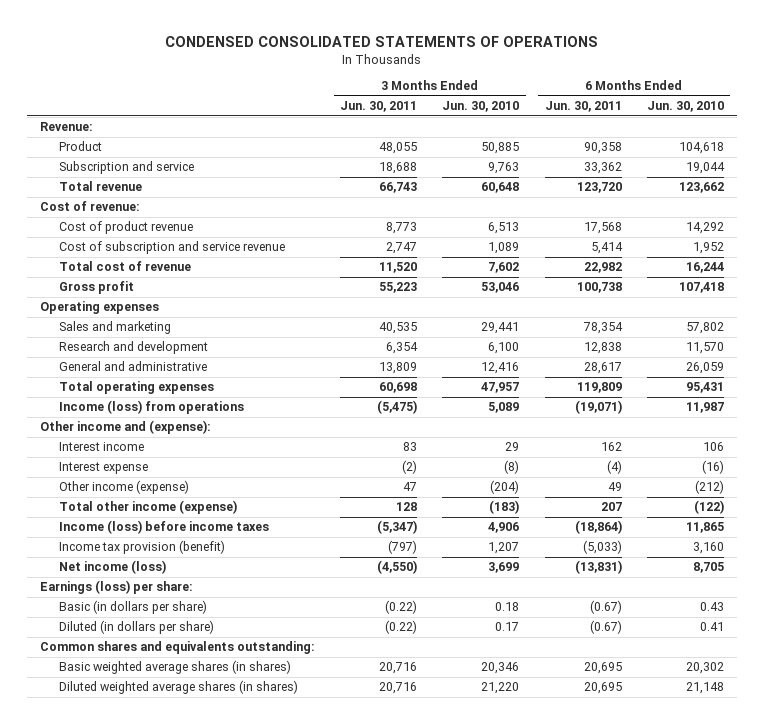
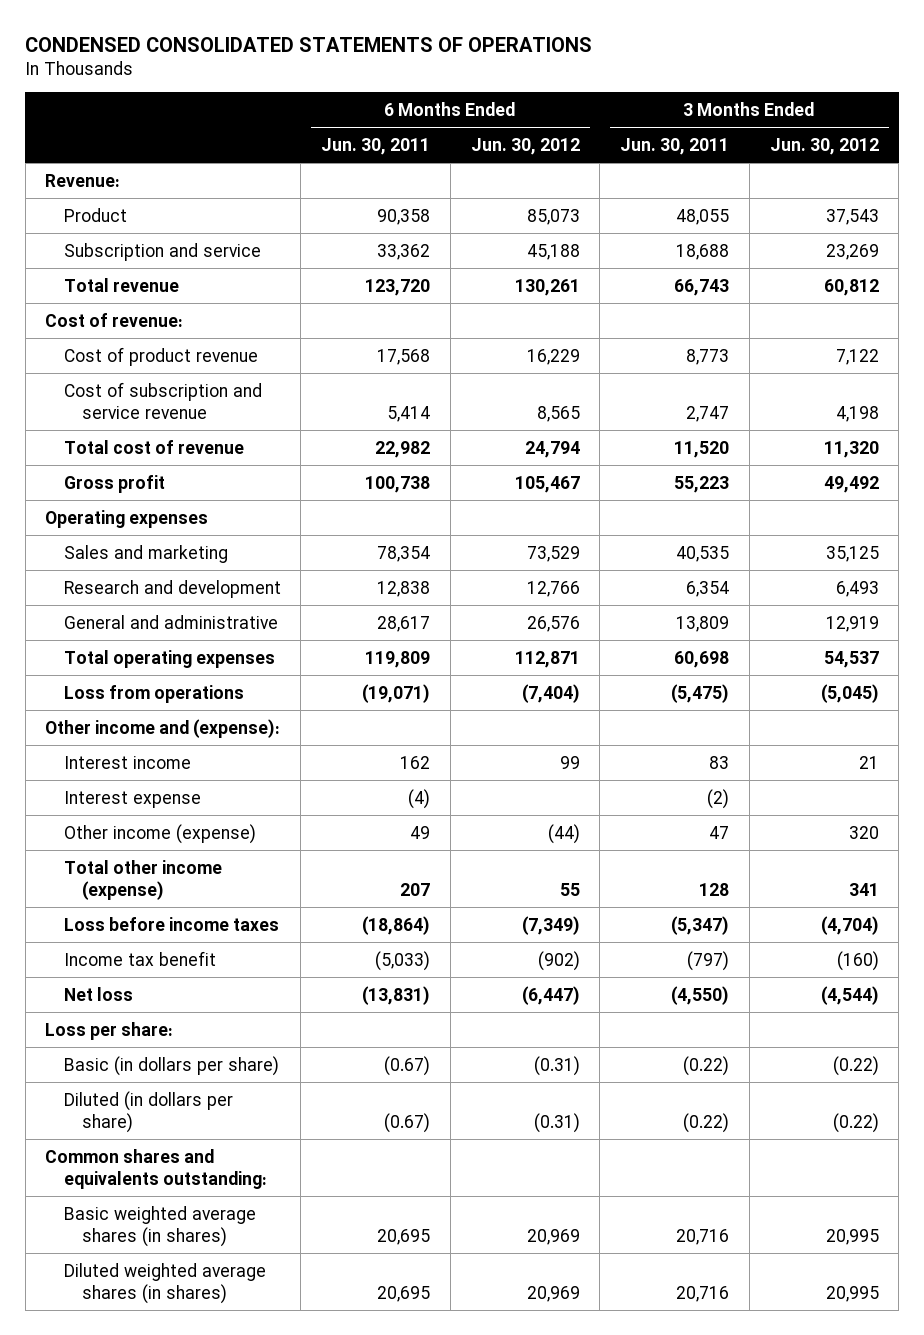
[442,101,520,113] Jun. 30, 2010 -> none
[647,101,725,113] Jun. 30, 2010 -> none
none -> [470,137,580,155] Jun. 30, 2012
none -> [769,137,879,155] Jun. 30, 2012
[59,400,245,415] Income (loss) from operations -> [63,684,244,703] Loss from operations
[59,520,270,535] Income (loss) before income taxes -> [63,916,279,931] Loss before income taxes
[59,540,226,555] Income tax provision (benefit) -> [63,950,216,966] Income tax benefit
[59,560,167,575] Net income (loss) -> [63,986,133,1001] Net loss
[39,580,193,595] Earnings (loss) per share: -> [45,1021,174,1040] Loss per share:

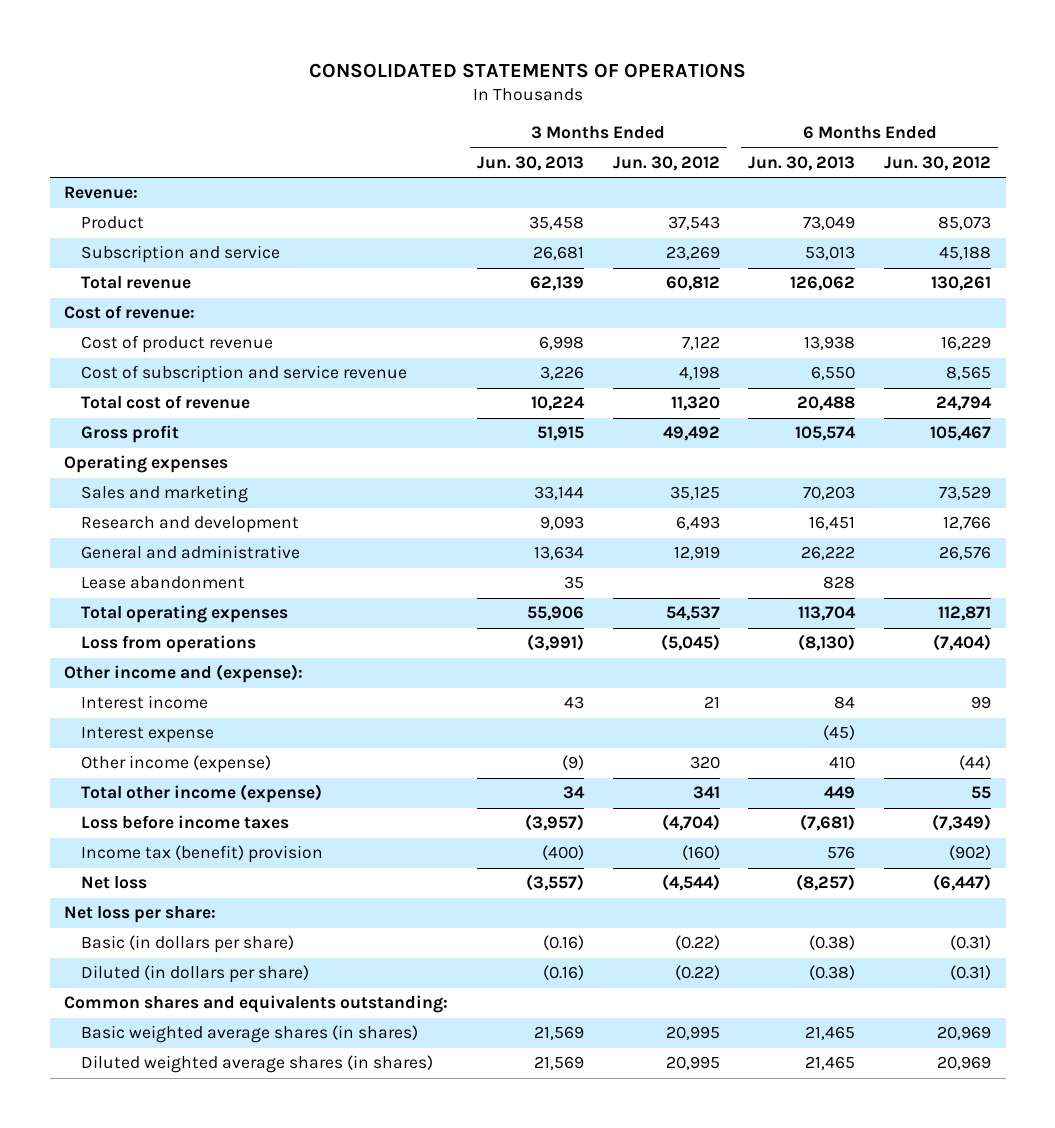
[25,36,593,52] CONDENSED CONSOLIDATED STATEMENTS OF OPERATIONS -> [308,62,746,78] CONSOLIDATED STATEMENTS OF OPERATIONS
[321,137,431,155] Jun. 30, 2011 -> none
[620,137,730,155] Jun. 30, 2011 -> none
none -> [476,155,584,171] Jun. 30, 2013
none -> [748,155,856,171] Jun. 30, 2013
none -> [80,576,245,590] Lease abandonment
[63,950,216,966] Income tax benefit -> [80,845,323,864] Income tax (benefit) provision
[45,1021,174,1040] Loss per share: -> [64,906,217,924] Net loss per share:

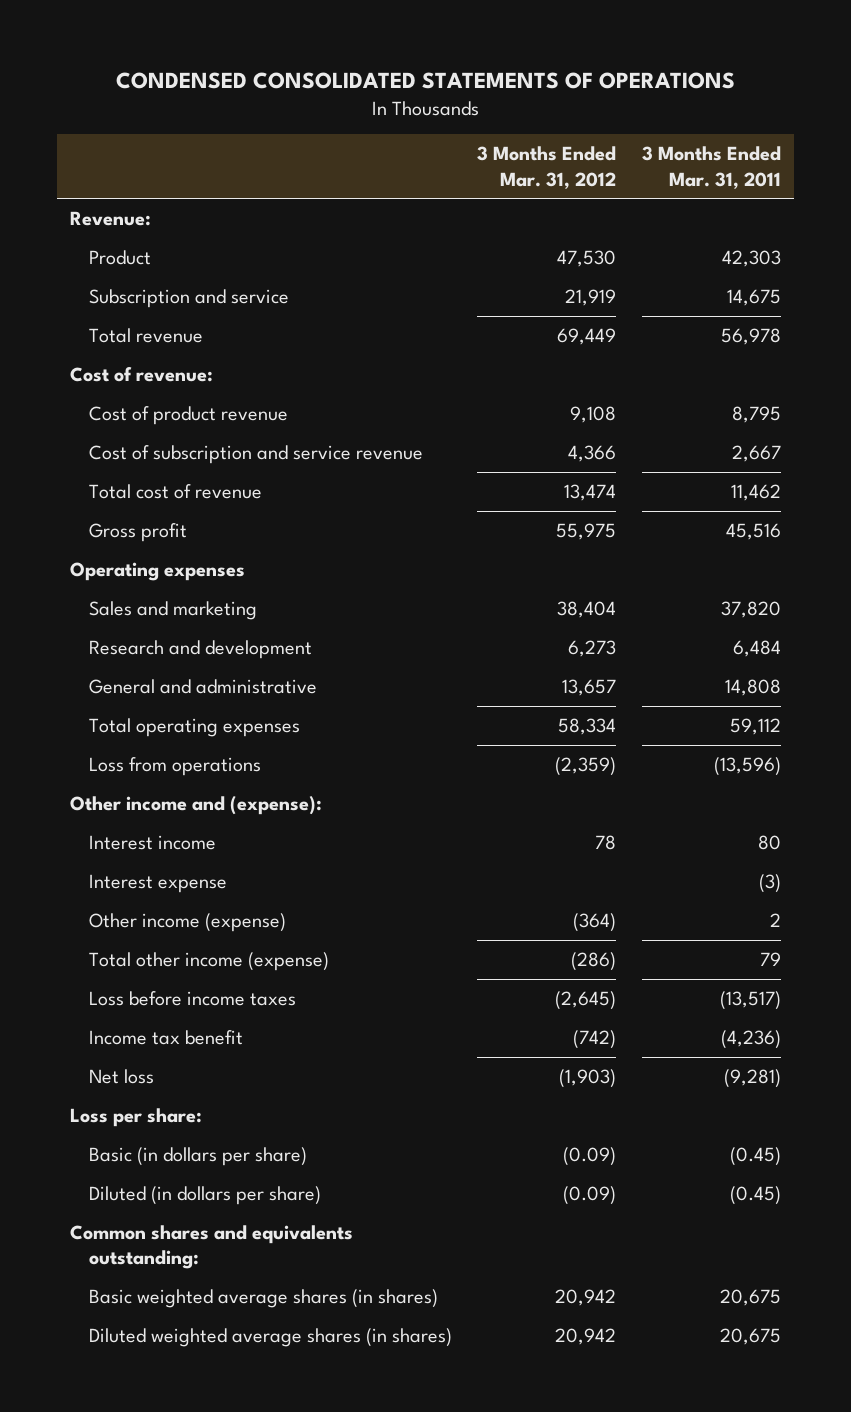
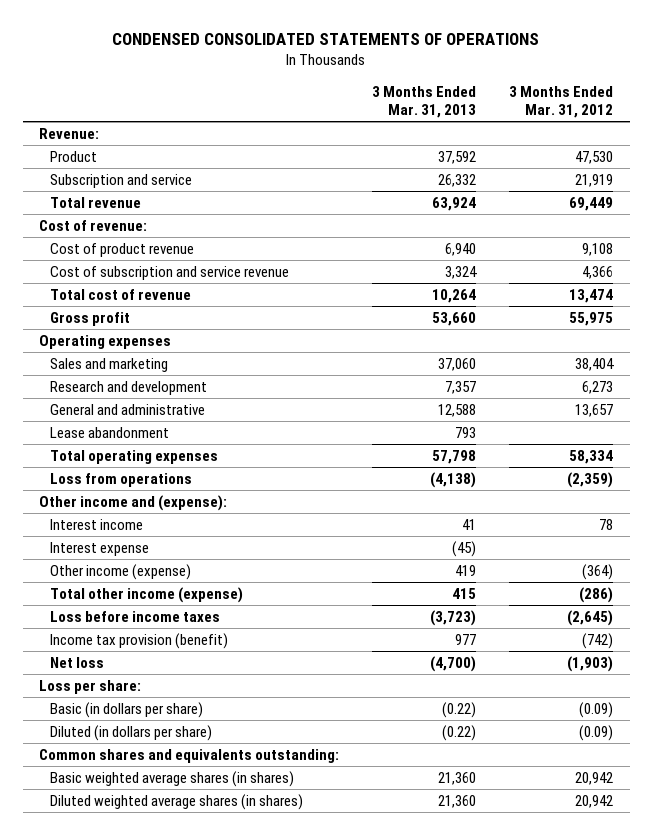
[642,146,782,189] 3 Months Ended Mar. 31, 2011 -> none
none -> [372,86,477,119] 3 Months Ended Mar. 31, 2013
none -> [50,426,170,438] Lease abandonment
[88,1029,243,1045] Income tax benefit -> [50,632,229,649] Income tax provision (benefit)

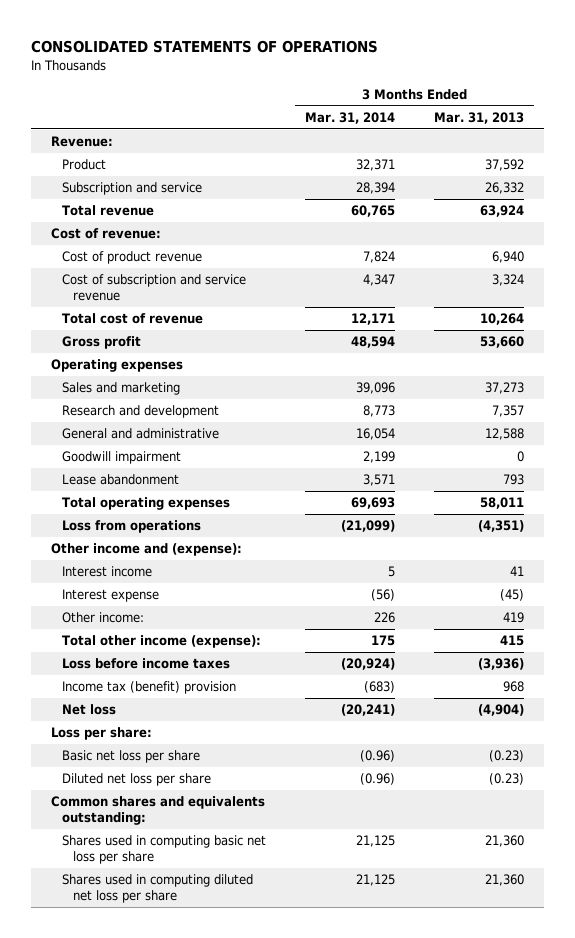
[112,33,540,46] CONDENSED CONSOLIDATED STATEMENTS OF OPERATIONS -> [31,39,379,53] CONSOLIDATED STATEMENTS OF OPERATIONS
[509,86,614,119] 3 Months Ended Mar. 31, 2012 -> none
none -> [304,112,395,125] Mar. 31, 2014
[438,357,477,371] 37,060 -> [485,382,525,395] 37,273
none -> [61,451,181,465] Goodwill impairment
[432,449,477,464] 57,798 -> [480,497,525,510] 58,011
[430,471,477,488] (4,138) -> [478,520,525,533] (4,351)
[50,563,192,580] Other income (expense) -> [61,612,144,624] Other income:
[50,586,244,603] Total other income (expense) -> [61,635,261,649] Total other income (expense):
[430,609,477,626] (3,723) -> [478,658,525,671] (3,936)
[50,632,229,649] Income tax provision (benefit) -> [61,681,236,695] Income tax (benefit) provision
[455,633,477,645] 977 -> [503,681,525,693] 968
[430,655,477,672] (4,700) -> [478,704,525,717] (4,904)
[50,701,204,718] Basic (in dollars per share) -> [61,750,200,764] Basic net loss per share
[442,701,477,718] (0.22) -> [489,750,525,763] (0.23)
[50,724,213,741] Diluted (in dollars per share) -> [61,773,211,787] Diluted net loss per share
[442,724,477,741] (0.22) -> [489,773,525,786] (0.23)
[50,770,295,787] Basic weighted average shares (in shares) -> [61,835,266,865] Shares used in computing basic net loss per share
[50,793,304,810] Diluted weighted average shares (in shares) -> [61,874,253,904] Shares used in computing diluted net loss per share

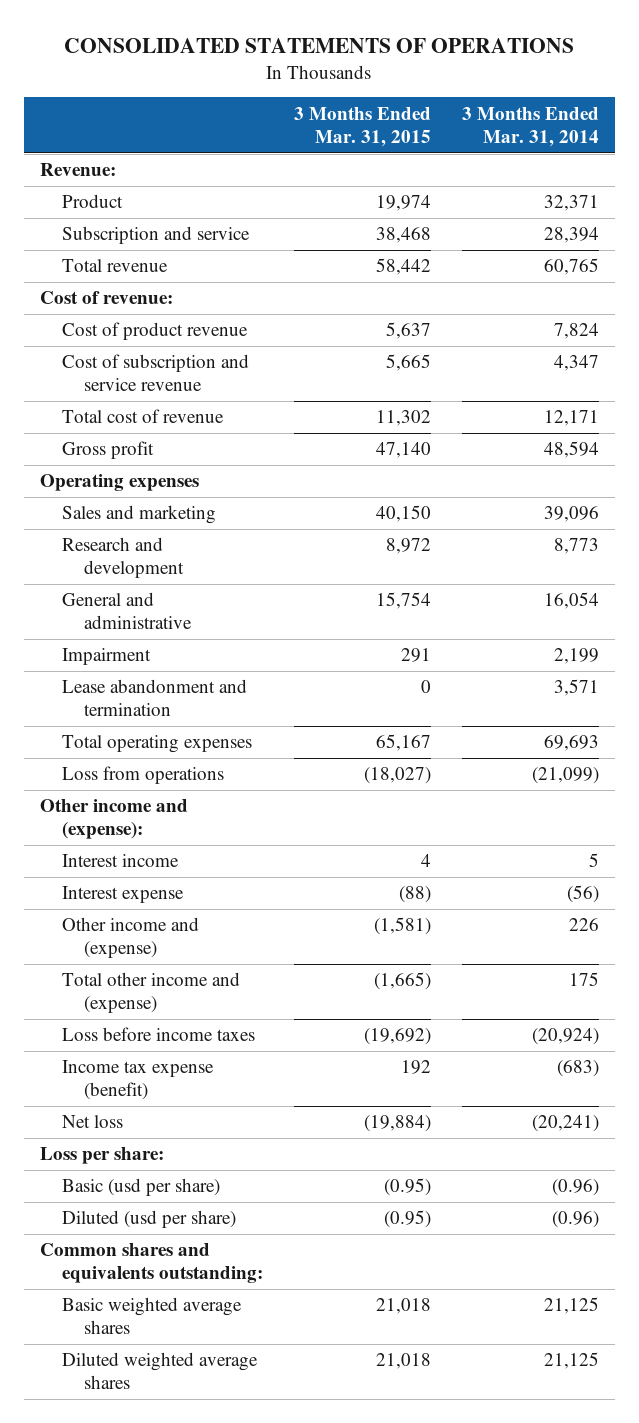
[434,112,525,125] Mar. 31, 2013 -> none
none -> [293,106,431,147] 3 Months Ended Mar. 31, 2015
[61,451,181,465] Goodwill impairment -> [61,648,151,666] Impairment
[61,474,179,486] Lease abandonment -> [61,679,247,717] Lease abandonment and termination
[61,612,144,624] Other income: -> [61,917,199,959] Other income and (expense)
[61,635,261,649] Total other income (expense): -> [61,972,240,1014] Total other income and (expense)
[61,681,236,695] Income tax (benefit) provision -> [61,1060,214,1101] Income tax expense (benefit)
[61,750,200,764] Basic net loss per share -> [61,1178,220,1197] Basic (usd per share)
[61,773,211,787] Diluted net loss per share -> [61,1210,236,1229] Diluted (usd per share)
[61,835,266,865] Shares used in computing basic net loss per share -> [61,1297,242,1335] Basic weighted average shares
[61,874,253,904] Shares used in computing diluted net loss per share -> [61,1352,258,1390] Diluted weighted average shares

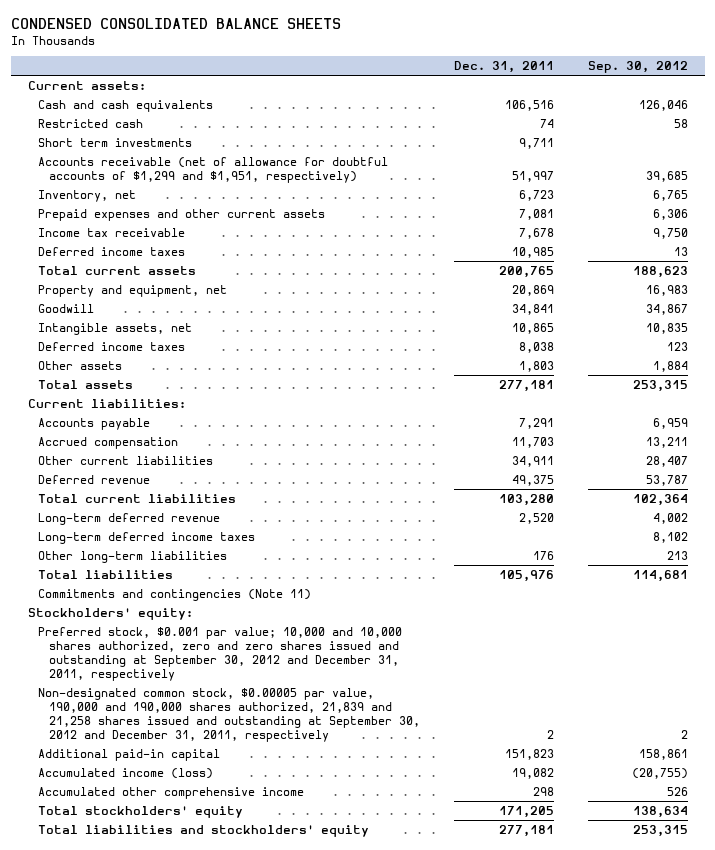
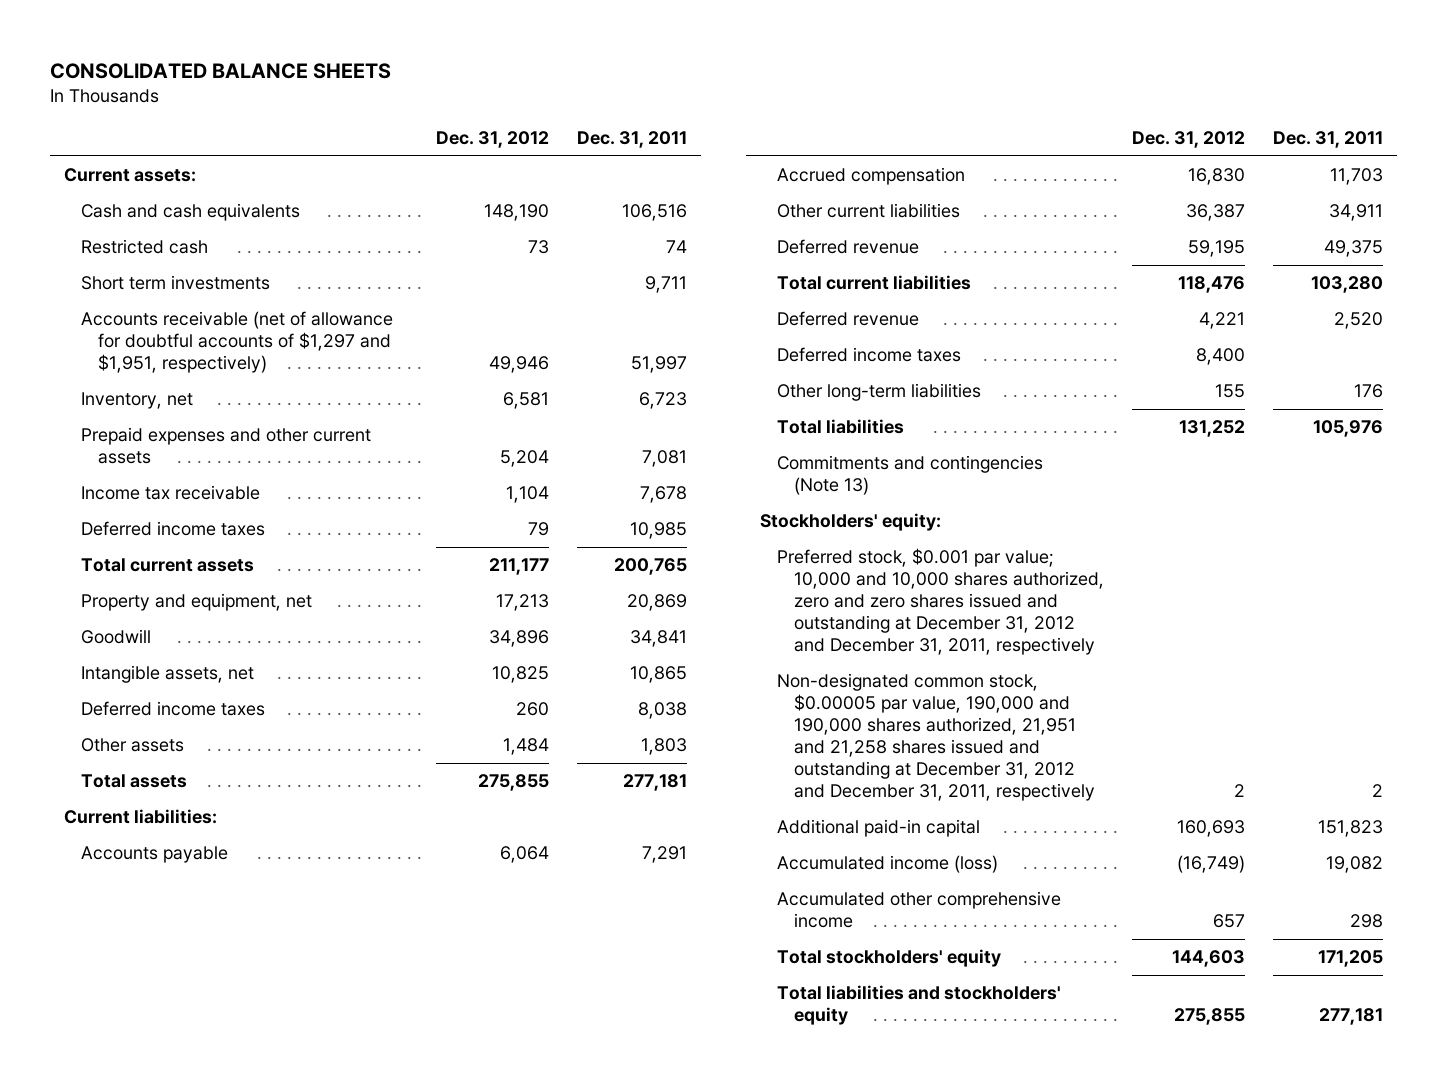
[10,18,341,30] CONDENSED CONSOLIDATED BALANCE SHEETS -> [50,62,392,79] CONSOLIDATED BALANCE SHEETS
[587,61,688,74] Sep. 30, 2012 -> none
none -> [436,130,550,148] Dec. 31, 2012
[38,156,389,183] Accounts receivable (net of allowance for doubtful accounts of $1,299 and $1,951, respectively) -> [81,311,394,374] Accounts receivable (net of allowance for doubtful accounts of $1,297 and $1,951, respectively)
[38,512,221,525] Long-term deferred revenue -> [776,311,919,327] Deferred revenue
[38,531,256,544] Long-term deferred income taxes -> [776,347,961,363] Deferred income taxes
[38,588,312,601] Commitments and contingencies (Note 11) -> [776,455,1043,496] Commitments and contingencies (Note 13)
[38,626,403,682] Preferred stock, $0.001 par value; 10,000 and 10,000 shares authorized, zero and zero shares issued and outstanding at September 30, 2012 and December 31, 2011, respectively -> [776,548,1104,656] Preferred stock, $0.001 par value; 10,000 and 10,000 shares authorized, zero and zero shares issued and outstanding at December 31, 2012 and December 31, 2011, respectively
[38,687,421,743] Non-designated common stock, $0.00005 par value, 190,000 and 190,000 shares authorized, 21,839 and 21,258 shares issued and outstanding at September 30, 2012 and December 31, 2011, respectively -> [776,673,1095,802] Non-designated common stock, $0.00005 par value, 190,000 and 190,000 shares authorized, 21,951 and 21,258 shares issued and outstanding at December 31, 2012 and December 31, 2011, respectively

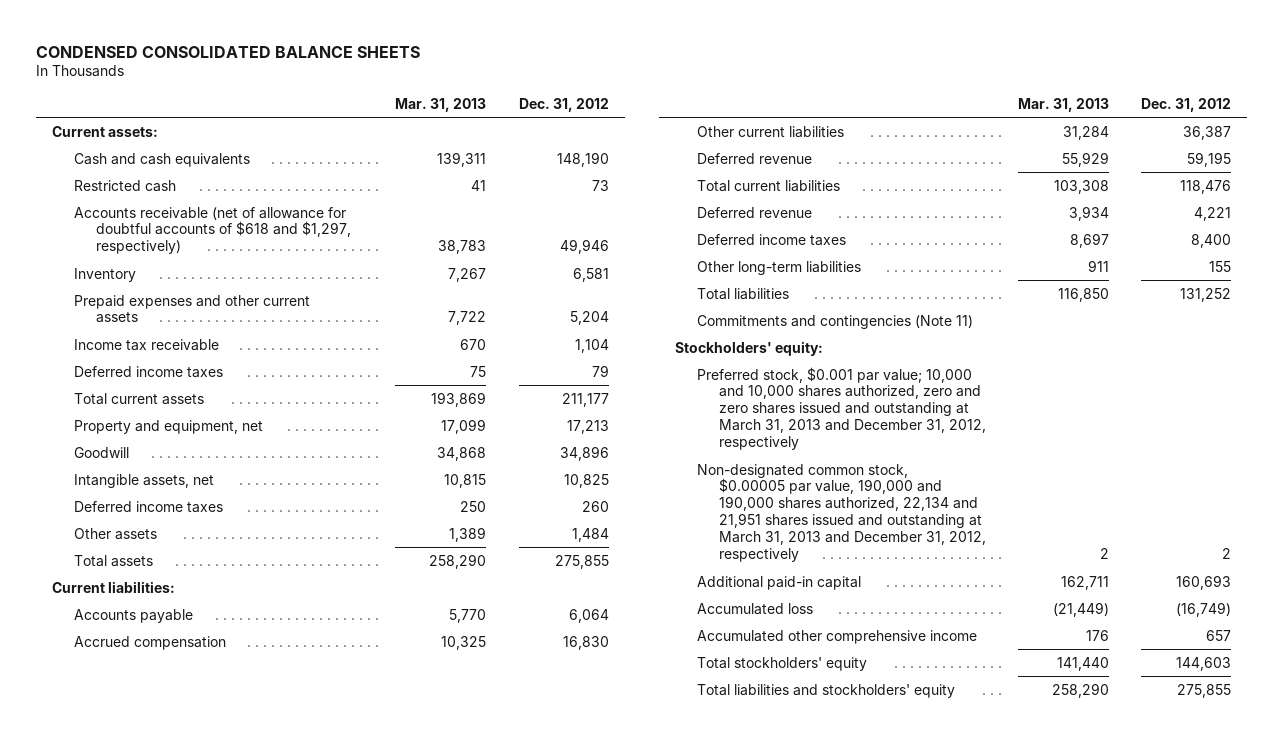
[50,62,392,79] CONSOLIDATED BALANCE SHEETS -> [36,45,421,58] CONDENSED CONSOLIDATED BALANCE SHEETS
[577,130,688,148] Dec. 31, 2011 -> none
none -> [395,97,487,112] Mar. 31, 2013
[81,275,271,291] Short term investments -> none
[81,311,394,374] Accounts receivable (net of allowance for doubtful accounts of $1,297 and $1,951, respectively) -> [74,206,352,255] Accounts receivable (net of allowance for doubtful accounts of $618 and $1,297, respectively)
[81,392,194,410] Inventory, net -> [74,267,137,282] Inventory
[776,455,1043,496] Commitments and contingencies (Note 13) -> [696,314,973,329] Commitments and contingencies (Note 11)
[776,548,1104,656] Preferred stock, $0.001 par value; 10,000 and 10,000 shares authorized, zero and zero shares issued and outstanding at December 31, 2012 and December 31, 2011, respectively -> [696,366,987,451] Preferred stock, $0.001 par value; 10,000 and 10,000 shares authorized, zero and zero shares issued and outstanding at March 31, 2013 and December 31, 2012, respectively
[776,673,1095,802] Non-designated common stock, $0.00005 par value, 190,000 and 190,000 shares authorized, 21,951 and 21,258 shares issued and outstanding at December 31, 2012 and December 31, 2011, respectively -> [696,463,987,563] Non-designated common stock, $0.00005 par value, 190,000 and 190,000 shares authorized, 22,134 and 21,951 shares issued and outstanding at March 31, 2013 and December 31, 2012, respectively
[776,855,998,874] Accumulated income (loss) -> [696,602,813,615] Accumulated loss

